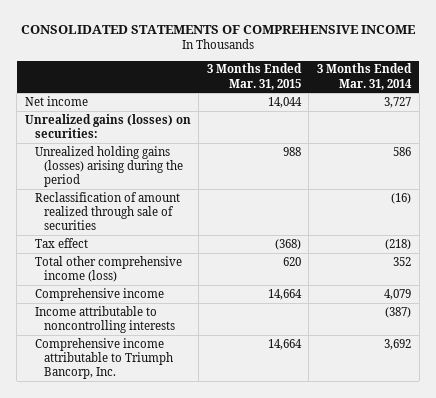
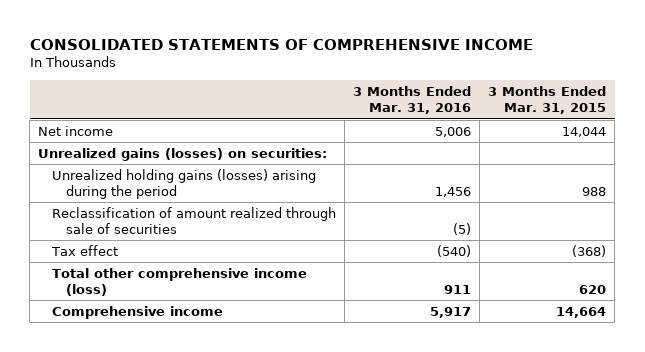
[317,63,413,90] 3 Months Ended Mar. 31, 2014 -> none
none -> [353,86,472,115] 3 Months Ended Mar. 31, 2016
[34,305,176,334] Income attributable to noncontrolling interests -> none
[34,337,174,380] Comprehensive income attributable to Triumph Bancorp, Inc. -> none

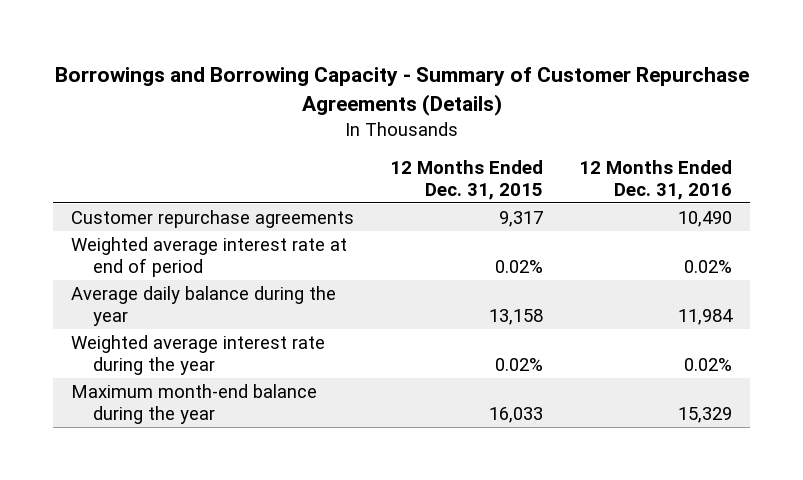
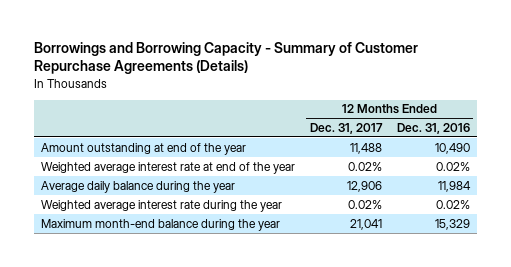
[390,160,544,200] 12 Months Ended Dec. 31, 2015 -> none
none -> [309,122,383,134] Dec. 31, 2017
[71,210,355,229] Customer repurchase agreements -> [41,142,247,155] Amount outstanding at end of the year
[71,237,348,277] Weighted average interest rate at end of period -> [41,161,296,174] Weighted average interest rate at end of the year

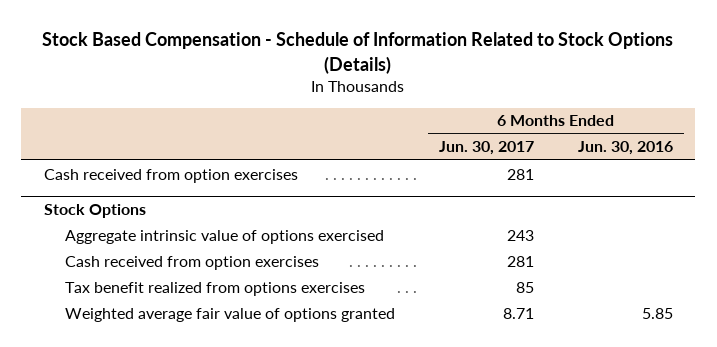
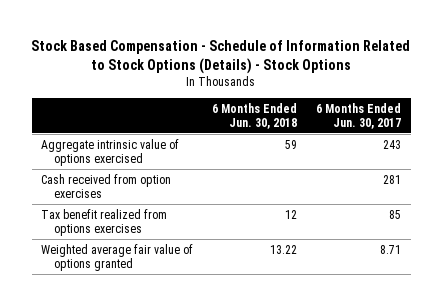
[42,32,674,74] Stock Based Compensation - Schedule of Information Related to Stock Options (Details) -> [31,39,411,74] Stock Based Compensation - Schedule of Information Related to Stock Options (Details) - Stock Options
[578,141,674,156] Jun. 30, 2016 -> none
none -> [212,102,298,129] 6 Months Ended Jun. 30, 2018
[43,168,298,183] Cash received from option exercises -> none
[43,204,146,219] Stock Options -> none

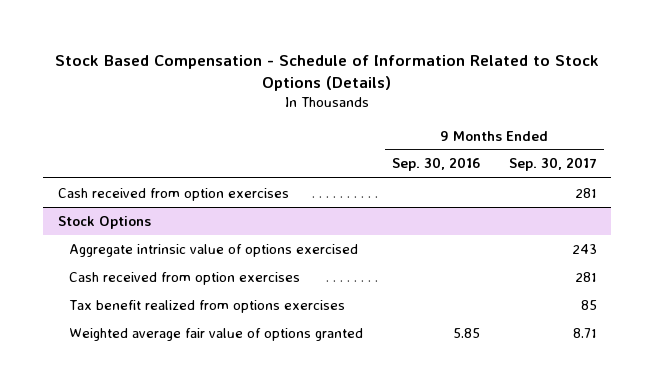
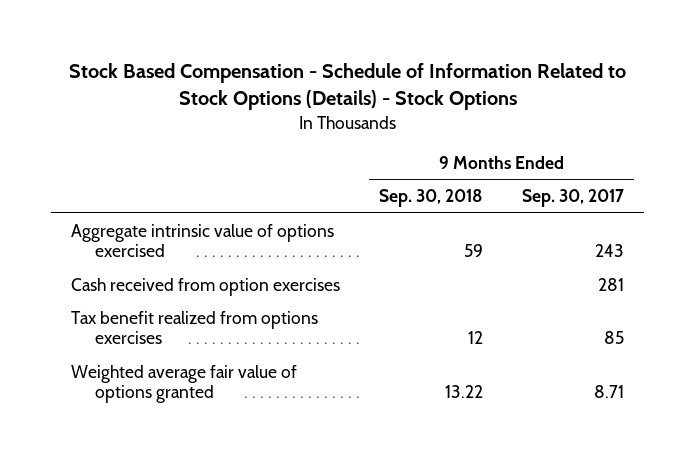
[55,54,600,91] Stock Based Compensation - Schedule of Information Related to Stock Options (Details) -> [68,63,626,111] Stock Based Compensation - Schedule of Information Related to Stock Options (Details) - Stock Options
[392,157,481,172] Sep. 30, 2016 -> none
none -> [379,189,484,208] Sep. 30, 2018
[57,187,289,201] Cash received from option exercises -> none
[57,215,151,229] Stock Options -> none

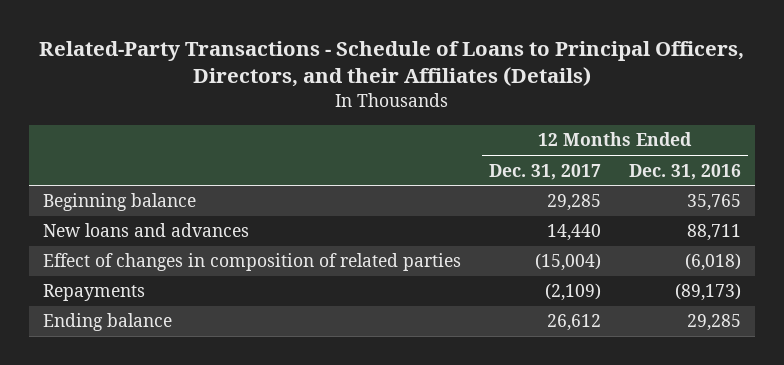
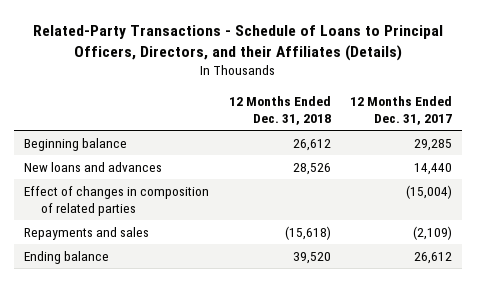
[629,163,742,180] Dec. 31, 2016 -> none
none -> [228,95,331,126] 12 Months Ended Dec. 31, 2018
[42,284,145,302] Repayments -> [24,226,150,240] Repayments and sales

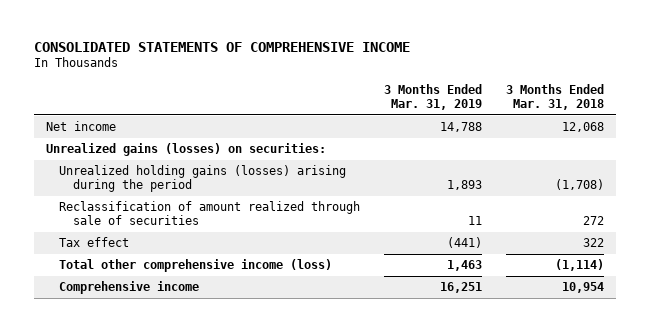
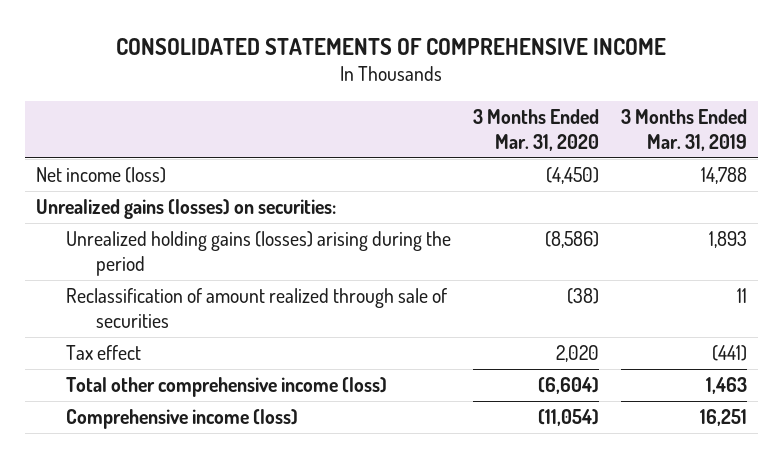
[506,84,605,110] 3 Months Ended Mar. 31, 2018 -> none
none -> [473,108,600,152] 3 Months Ended Mar. 31, 2020
[45,121,116,132] Net income -> [35,167,166,184] Net income (loss)
[59,281,200,295] Comprehensive income -> [66,409,299,430] Comprehensive income (loss)

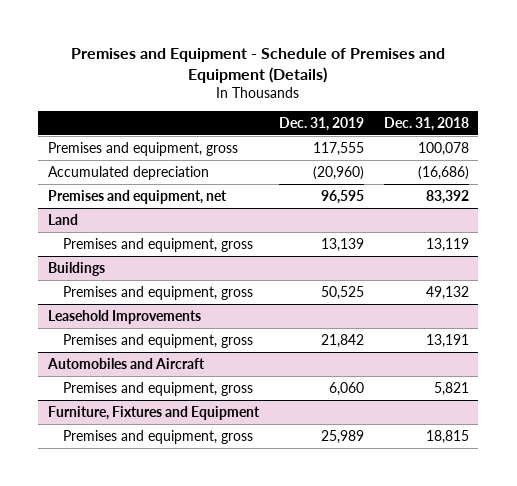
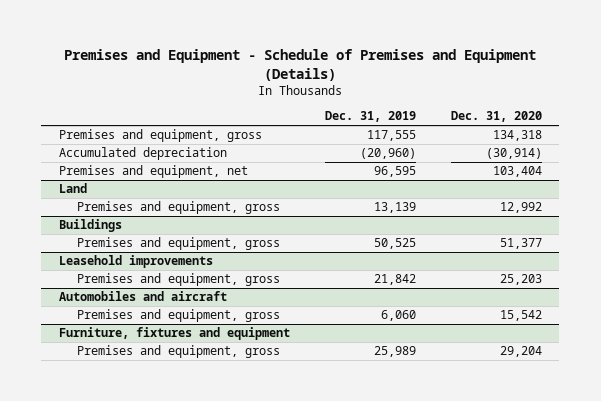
[383,116,469,131] Dec. 31, 2018 -> none
none -> [450,111,542,123] Dec. 31, 2020
[48,309,202,324] Leasehold Improvements -> [58,255,213,269] Leasehold improvements
[47,357,206,369] Automobiles and Aircraft -> [58,291,227,302] Automobiles and aircraft
[48,405,261,420] Furniture, Fixtures and Equipment -> [58,327,290,341] Furniture, fixtures and equipment

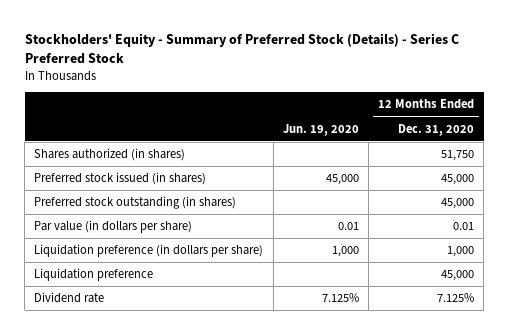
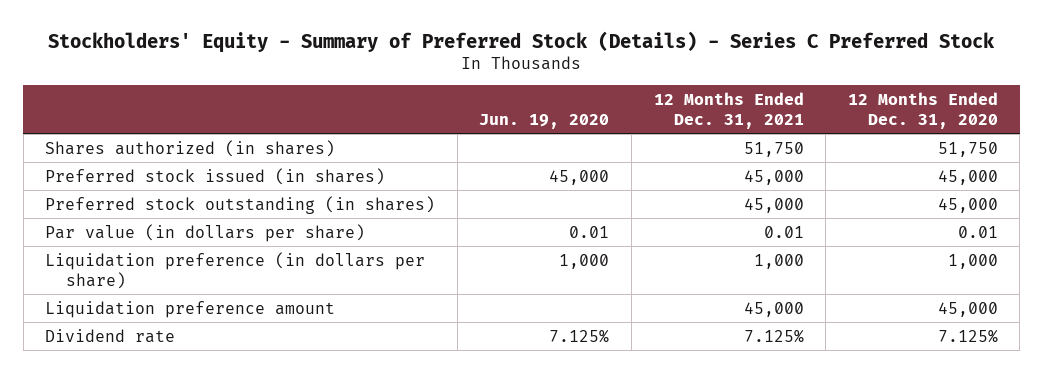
none -> [653,91,804,130] 12 Months Ended Dec. 31, 2021
[34,268,154,282] Liquidation preference -> [45,300,336,318] Liquidation preference amount

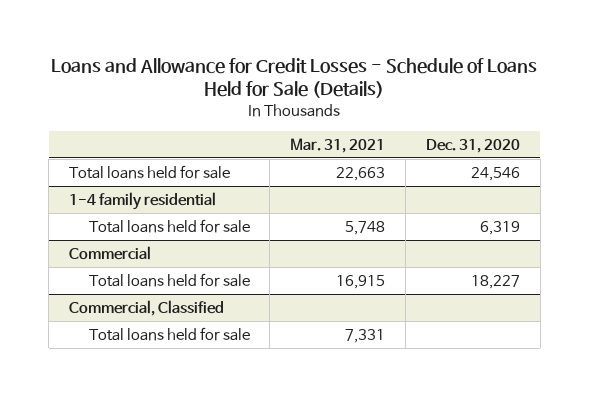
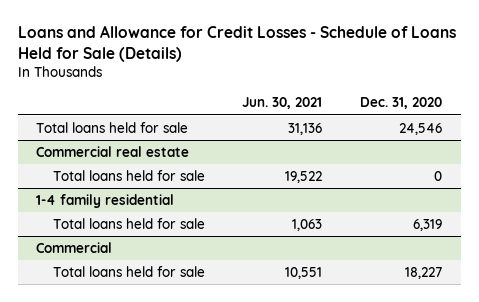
[290,137,386,153] Mar. 31, 2021 -> none
none -> [242,97,323,110] Jun. 30, 2021
none -> [36,145,190,157] Commercial real estate
none -> [52,169,205,181] Total loans held for sale
[68,299,224,316] Commercial, Classified -> none
[88,326,250,341] Total loans held for sale -> none

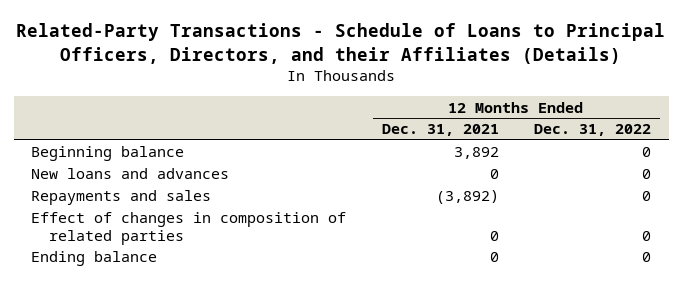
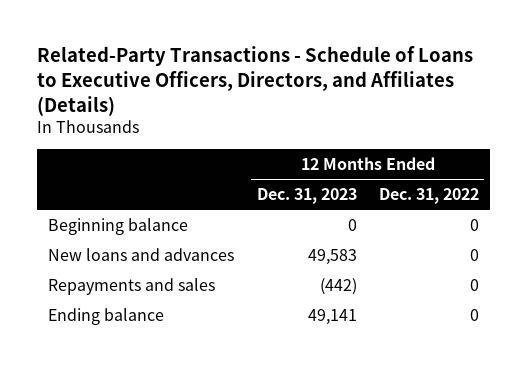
[16,23,666,64] Related-Party Transactions - Schedule of Loans to Principal Officers, Directors, and their Affiliates (Details) -> [37,46,474,116] Related-Party Transactions - Schedule of Loans to Executive Officers, Directors, and Affiliates (Details)
[381,124,499,137] Dec. 31, 2021 -> none
none -> [256,187,357,204] Dec. 31, 2023
[31,212,347,245] Effect of changes in composition of related parties -> none

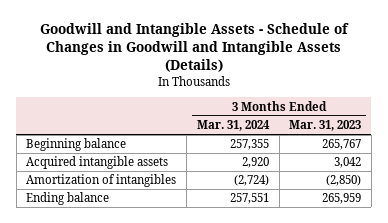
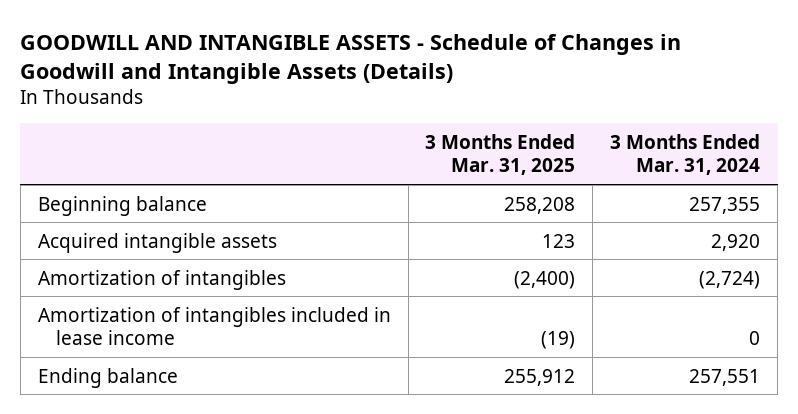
[39,23,349,73] Goodwill and Intangible Assets - Schedule of Changes in Goodwill and Intangible Assets (Details) -> [20,33,682,84] GOODWILL AND INTANGIBLE ASSETS - Schedule of Changes in Goodwill and Intangible Assets (Details)
[289,120,362,132] Mar. 31, 2023 -> none
none -> [425,133,576,176] 3 Months Ended Mar. 31, 2025
none -> [37,306,391,345] Amortization of intangibles included in lease income

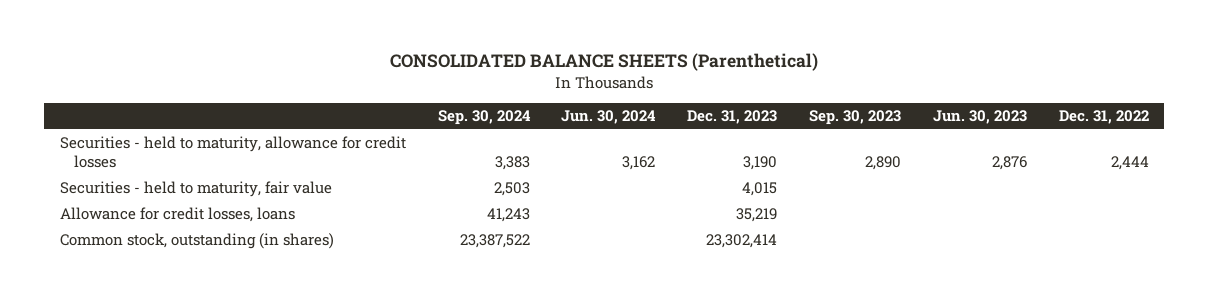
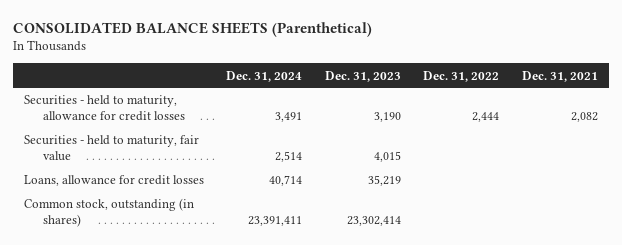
[437,110,531,126] Sep. 30, 2024 -> none
[561,110,657,125] Jun. 30, 2024 -> none
[808,110,901,126] Sep. 30, 2023 -> none
[932,110,1027,125] Jun. 30, 2023 -> none
none -> [226,70,303,82] Dec. 31, 2024
none -> [521,70,598,82] Dec. 31, 2021
[59,207,295,223] Allowance for credit losses, loans -> [24,175,205,187] Loans, allowance for credit losses

